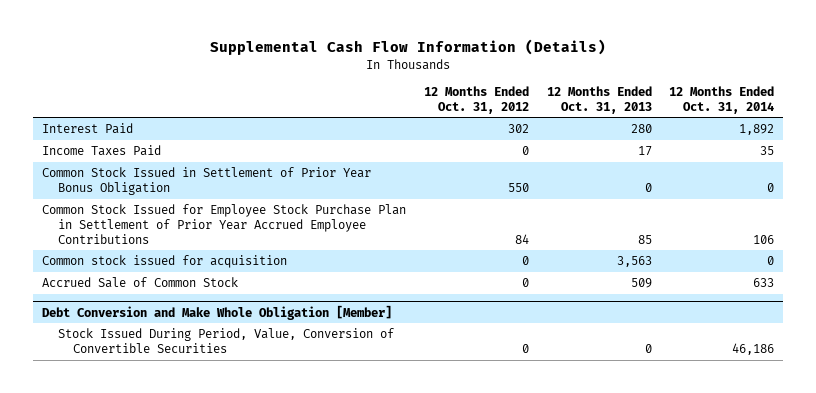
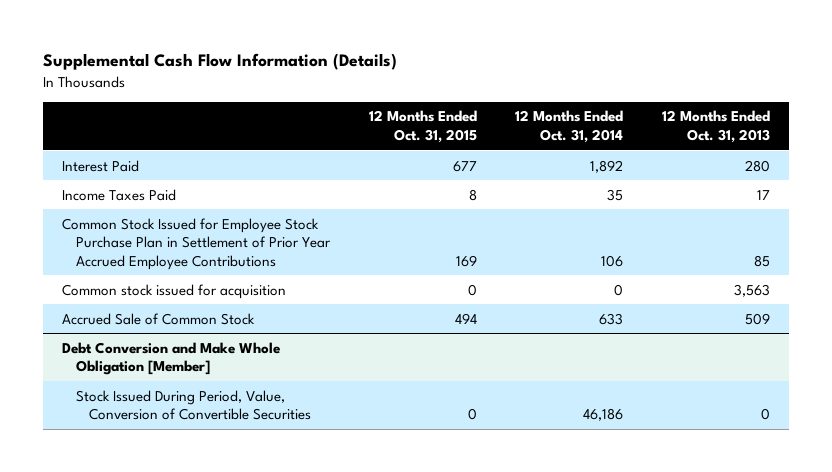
[423,85,529,114] 12 Months Ended Oct. 31, 2012 -> none
none -> [368,110,477,143] 12 Months Ended Oct. 31, 2015
[42,167,372,196] Common Stock Issued in Settlement of Prior Year Bonus Obligation -> none

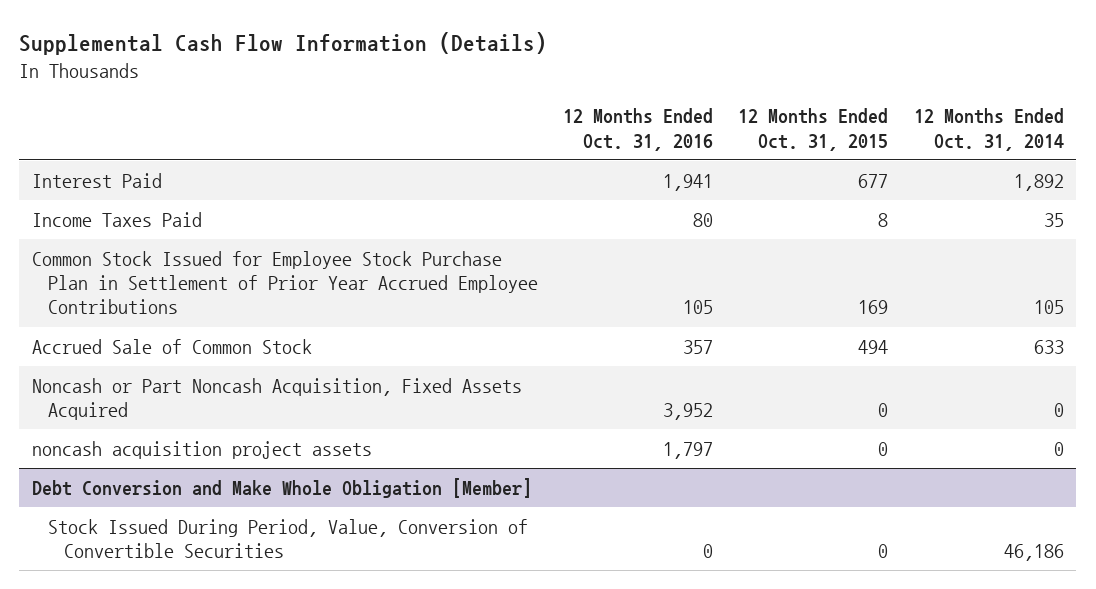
[662,110,771,143] 12 Months Ended Oct. 31, 2013 -> none
none -> [563,108,714,151] 12 Months Ended Oct. 31, 2016
[62,283,287,299] Common stock issued for acquisition -> none
[601,254,624,267] 106 -> [1033,300,1064,315] 105
none -> [32,377,523,421] Noncash or Part Noncash Acquisition, Fixed Assets Acquired
none -> [32,440,373,459] noncash acquisition project assets

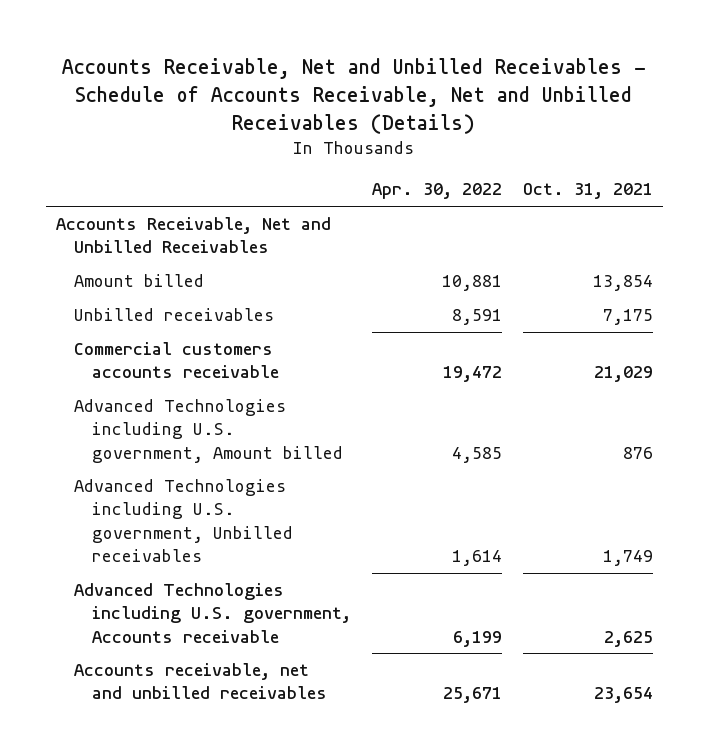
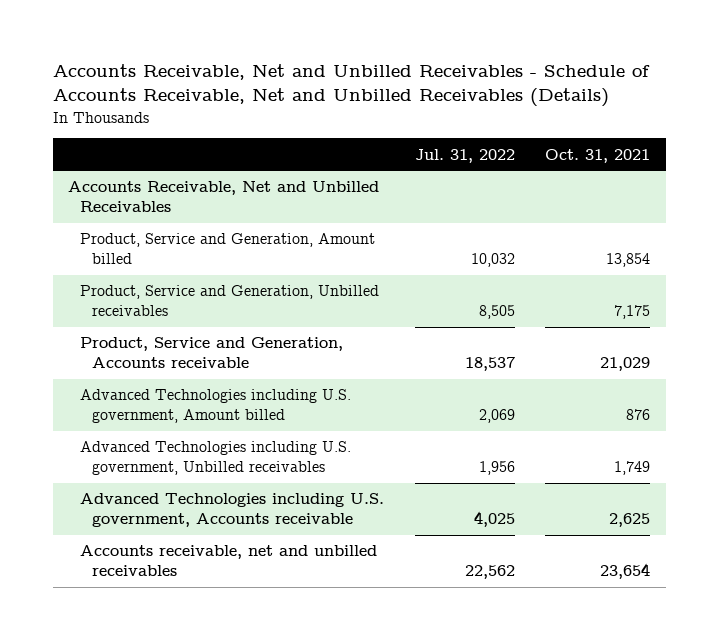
[371,183,502,200] Apr. 30, 2022 -> none
none -> [414,148,515,163] Jul. 31, 2022
[74,274,205,288] Amount billed -> [80,233,376,265] Product, Service and Generation, Amount billed
[74,308,275,322] Unbilled receivables -> [80,285,380,317] Product, Service and Generation, Unbilled receivables
[74,342,279,379] Commercial customers accounts receivable -> [80,337,344,369] Product, Service and Generation, Accounts receivable

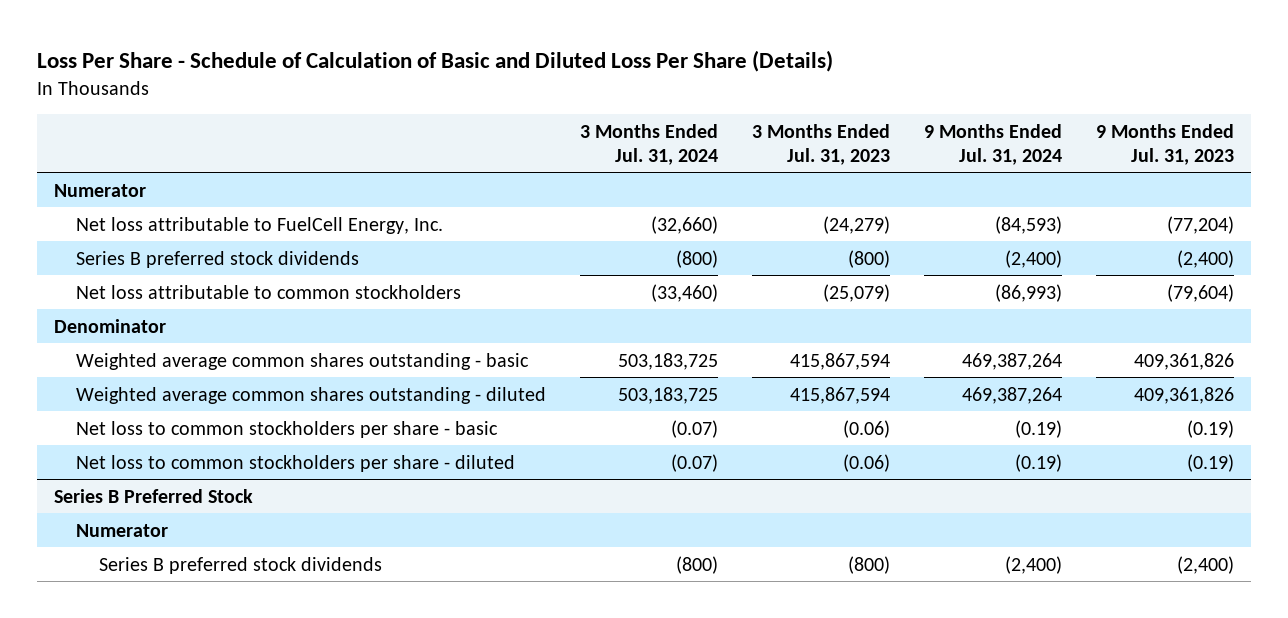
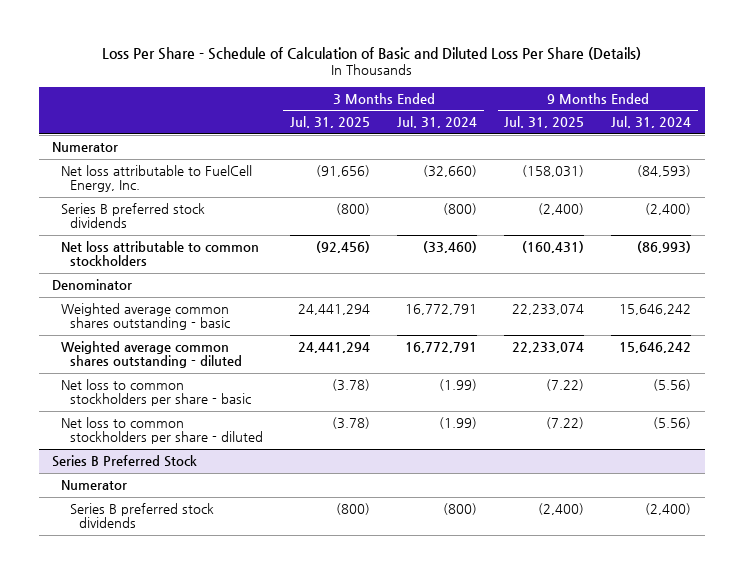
[752,123,891,165] 3 Months Ended Jul. 31, 2023 -> none
[1095,123,1234,165] 9 Months Ended Jul. 31, 2023 -> none
none -> [290,116,371,129] Jul. 31, 2025
none -> [504,116,585,129] Jul. 31, 2025
[618,352,719,370] 503,183,725 -> [405,304,478,316] 16,772,791
[962,352,1063,370] 469,387,264 -> [619,304,692,316] 15,646,242
[618,386,719,404] 503,183,725 -> [405,342,478,354] 16,772,791
[962,386,1063,404] 469,387,264 -> [619,342,692,354] 15,646,242
[671,419,719,438] (0.07) -> [439,379,478,392] (1.99)
[1015,419,1063,438] (0.19) -> [653,379,692,392] (5.56)
[671,453,719,472] (0.07) -> [439,417,478,430] (1.99)
[1015,453,1063,472] (0.19) -> [653,417,692,430] (5.56)

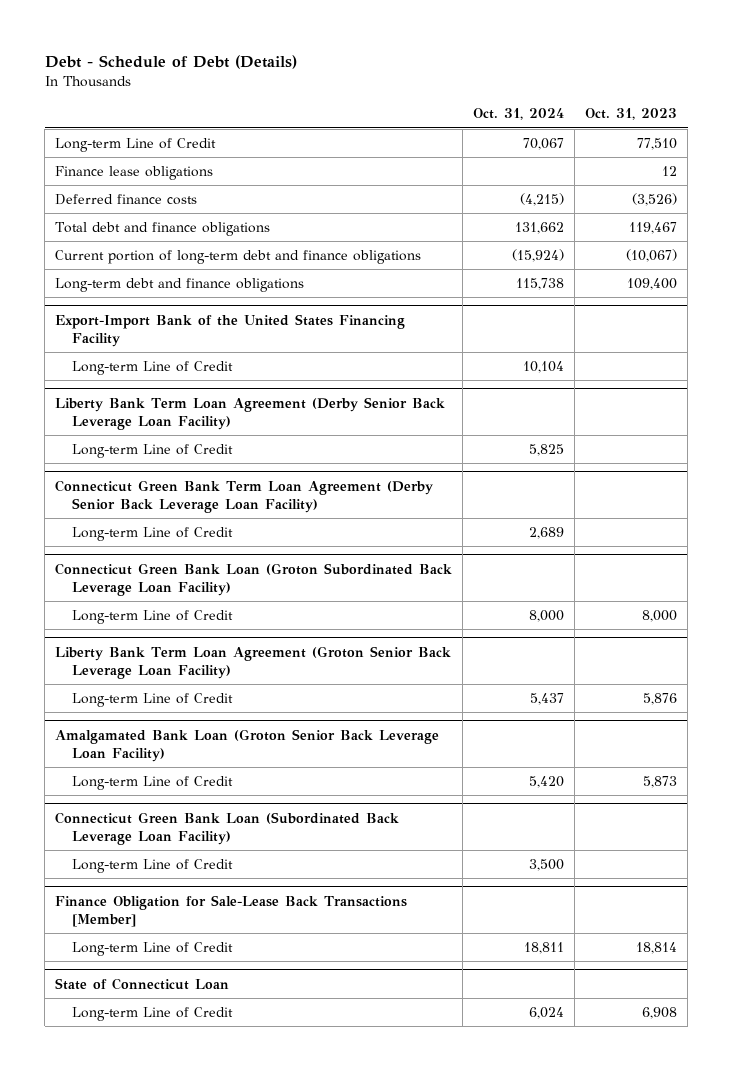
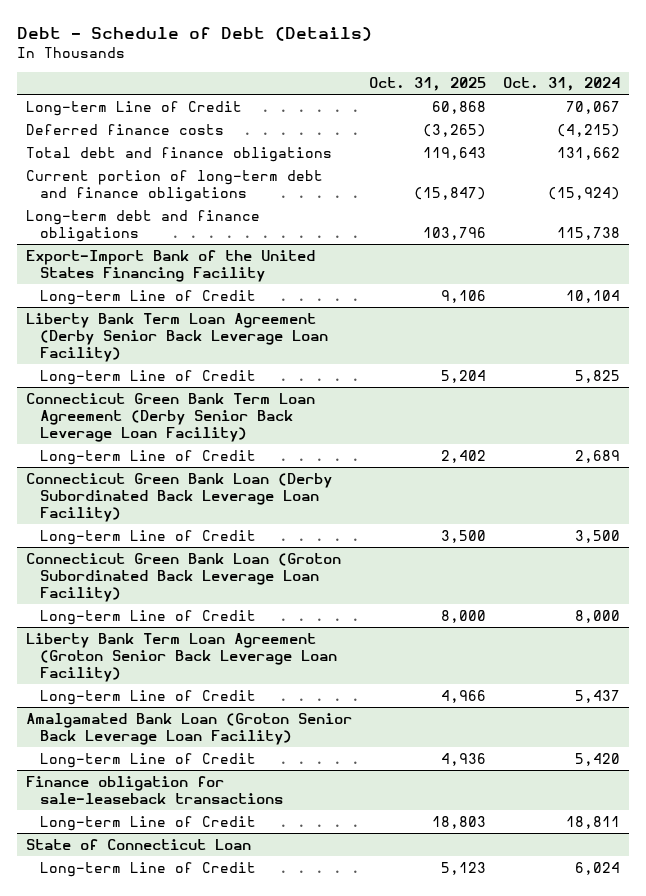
[585,108,678,121] Oct. 31, 2023 -> none
none -> [368,77,486,92] Oct. 31, 2025
[55,165,214,180] Finance lease obligations -> none
none -> [25,472,332,523] Connecticut Green Bank Loan (Derby Subordinated Back Leverage Loan Facility)
none -> [40,529,257,545] Long-term Line of Credit
[55,811,400,845] Connecticut Green Bank Loan (Subordinated Back Leverage Loan Facility) -> none
[72,858,234,873] Long-term Line of Credit -> none
[55,894,408,927] Finance Obligation for Sale-Lease Back Transactions [Member] -> [25,775,284,804] Finance obligation for sale-leaseback transactions

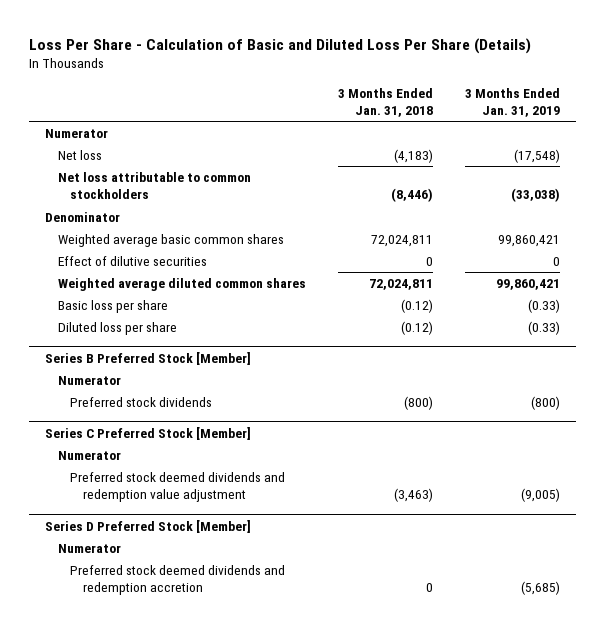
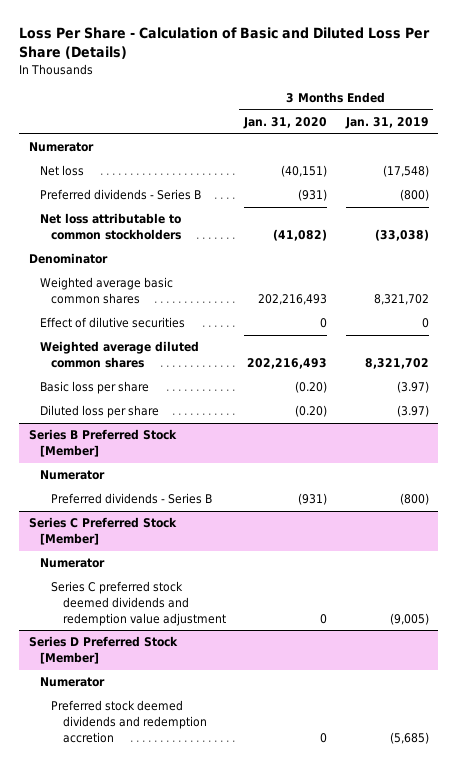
[337,87,433,117] 3 Months Ended Jan. 31, 2018 -> none
none -> [243,117,328,130] Jan. 31, 2020
none -> [39,189,201,201] Preferred dividends - Series B
[497,235,560,248] 99,860,421 -> [373,294,429,306] 8,321,702
[495,279,560,291] 99,860,421 -> [364,358,429,370] 8,321,702
[527,299,560,314] (0.33) -> [396,381,429,394] (3.97)
[527,321,560,336] (0.33) -> [396,405,429,418] (3.97)
[70,397,213,408] Preferred stock dividends -> [51,493,213,505] Preferred dividends - Series B
[70,472,286,503] Preferred stock deemed dividends and redemption value adjustment -> [51,581,226,626] Series C preferred stock deemed dividends and redemption value adjustment

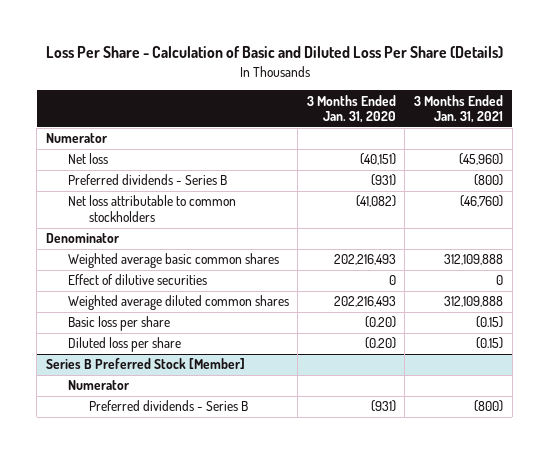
[344,117,429,130] Jan. 31, 2019 -> none
none -> [414,94,504,124] 3 Months Ended Jan. 31, 2021
[28,517,177,546] Series C Preferred Stock [Member] -> none
[39,558,105,569] Numerator -> none
[51,581,226,626] Series C preferred stock deemed dividends and redemption value adjustment -> none
[28,636,178,665] Series D Preferred Stock [Member] -> none
[39,677,105,688] Numerator -> none
[51,700,207,743] Preferred stock deemed dividends and redemption accretion -> none

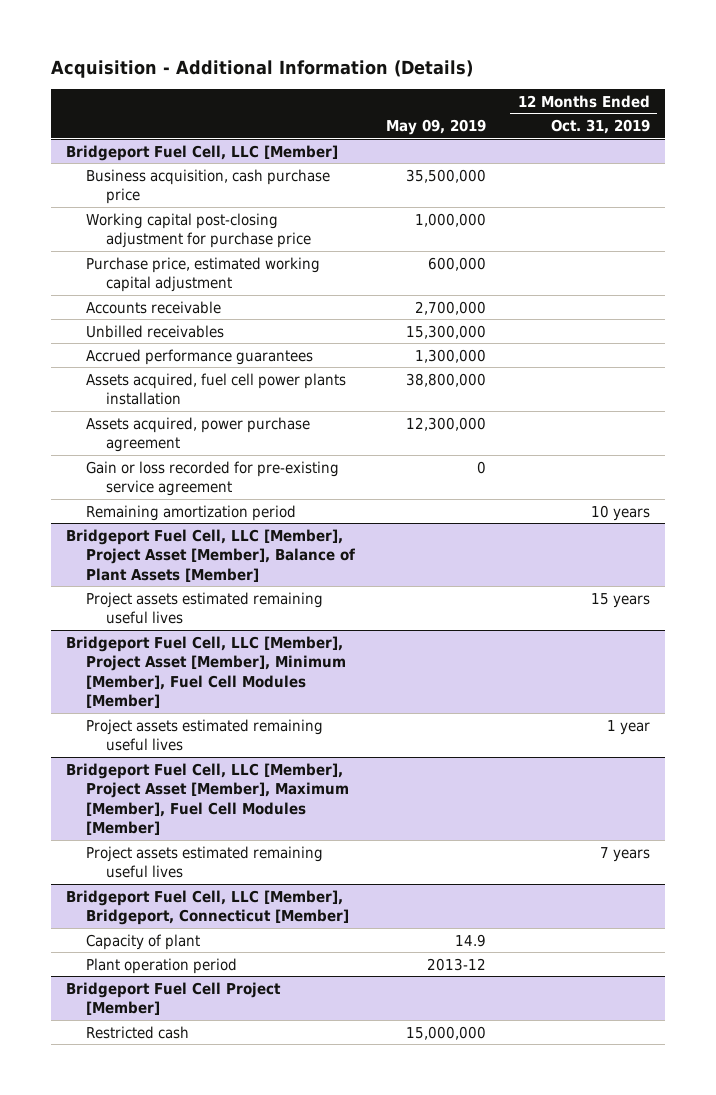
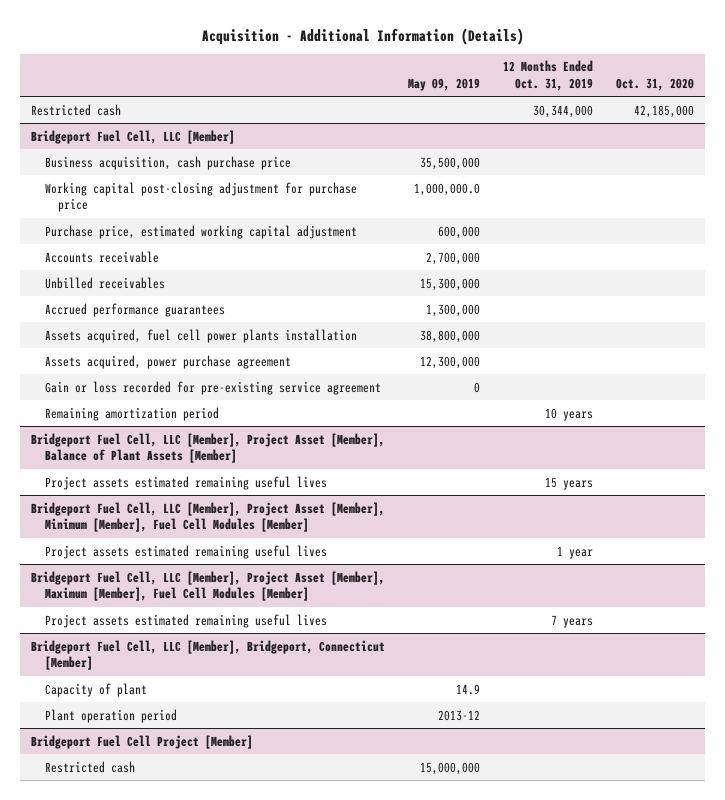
none -> [615,77,694,91] Oct. 31, 2020
none -> [31,103,122,116] Restricted cash
[415,212,487,227] 1,000,000 -> [414,182,481,196] 1,000,000.0

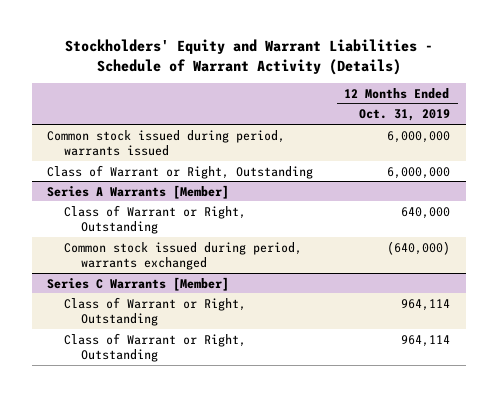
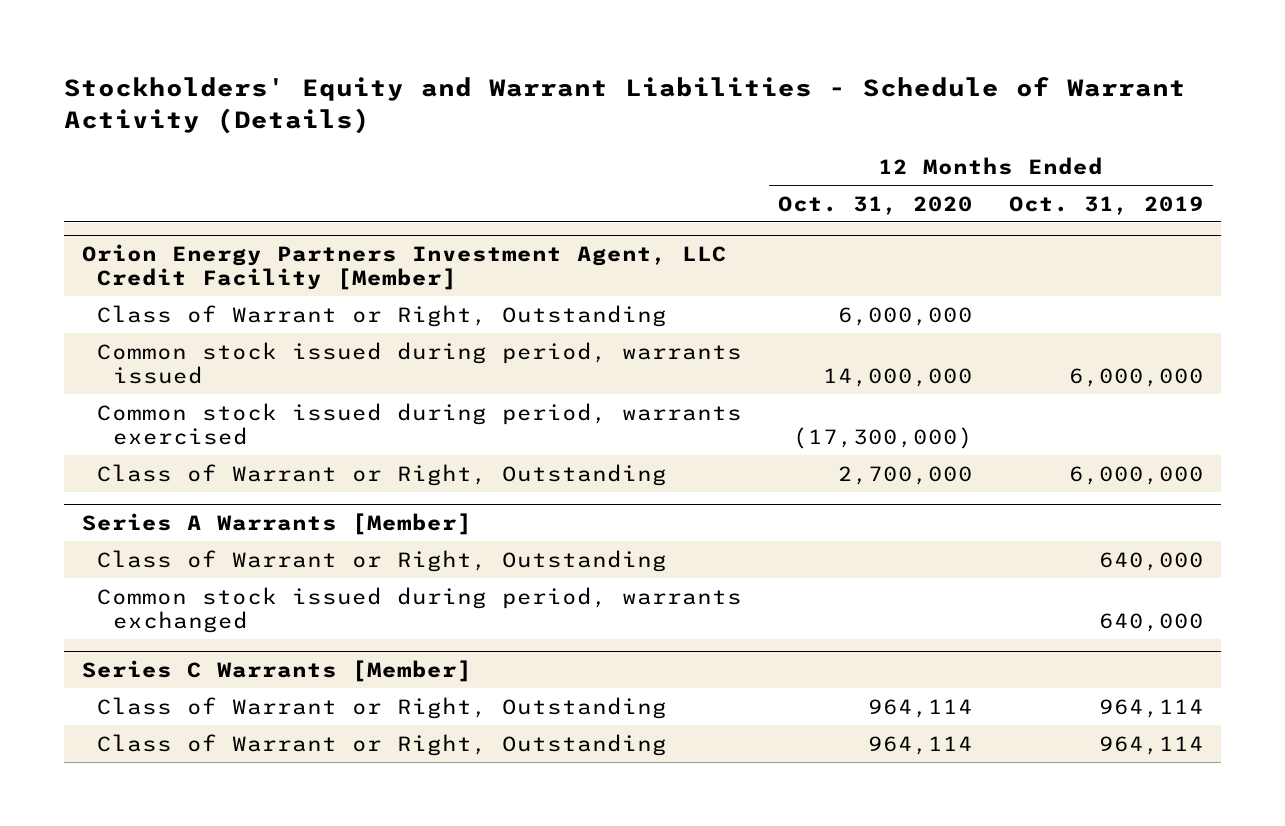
none -> [777,195,973,215] Oct. 31, 2020
none -> [81,243,727,290] Orion Energy Partners Investment Agent, LLC Credit Facility [Member]
none -> [97,304,668,327] Class of Warrant or Right, Outstanding
none -> [97,402,743,445] Common stock issued during period, warrants exercised
[386,240,450,255] (640,000) -> [1098,612,1204,632] 640,000

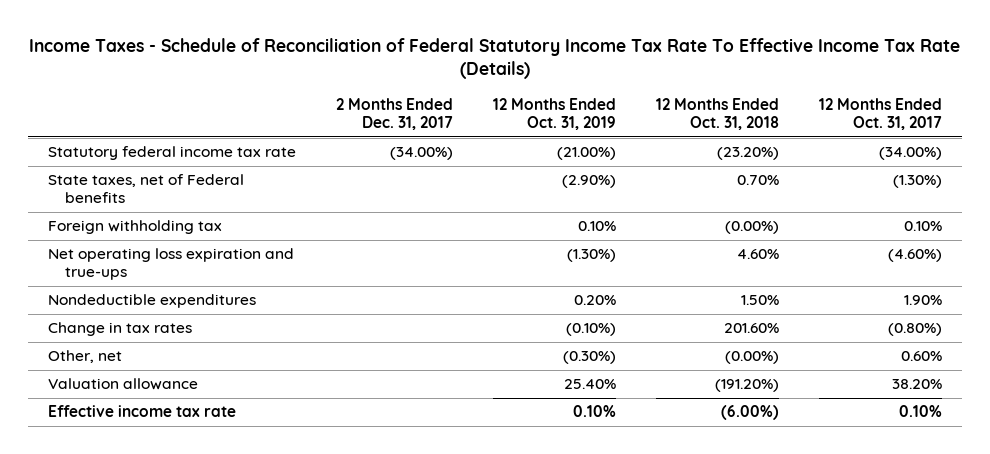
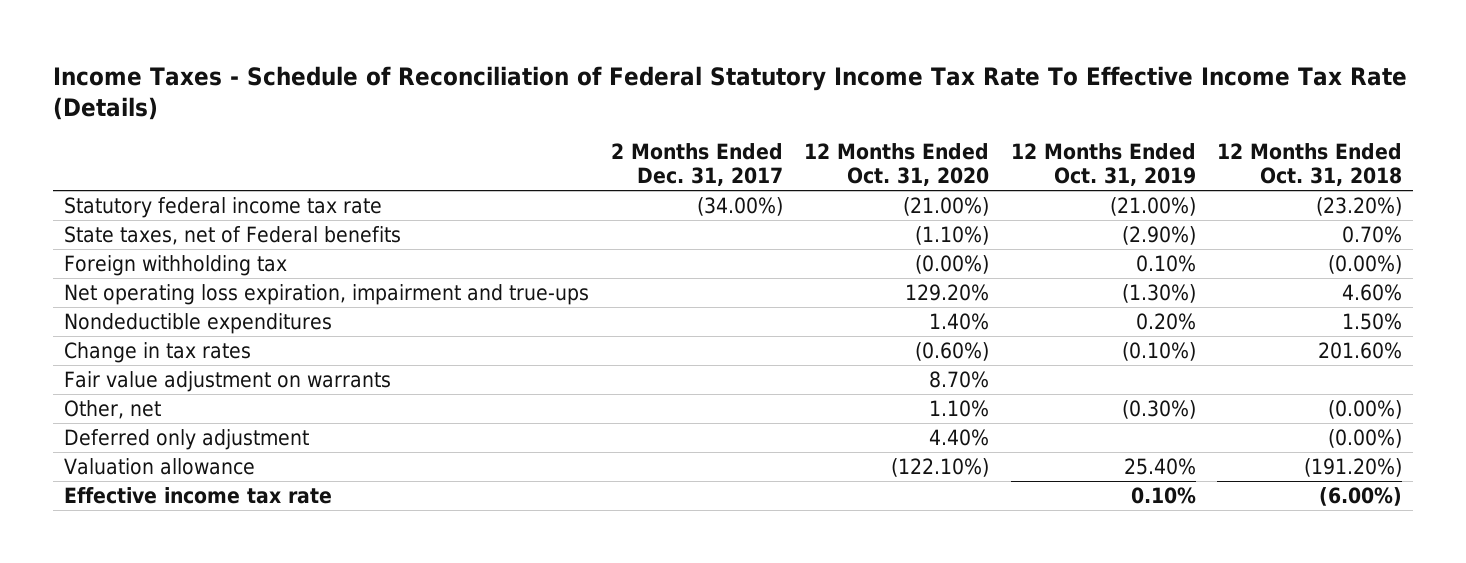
[819,98,943,131] 12 Months Ended Oct. 31, 2017 -> none
none -> [804,142,990,186] 12 Months Ended Oct. 31, 2020
[47,248,294,281] Net operating loss expiration and true-ups -> [64,284,590,306] Net operating loss expiration, impairment and true-ups
none -> [64,371,392,393] Fair value adjustment on warrants
none -> [64,429,310,451] Deferred only adjustment

